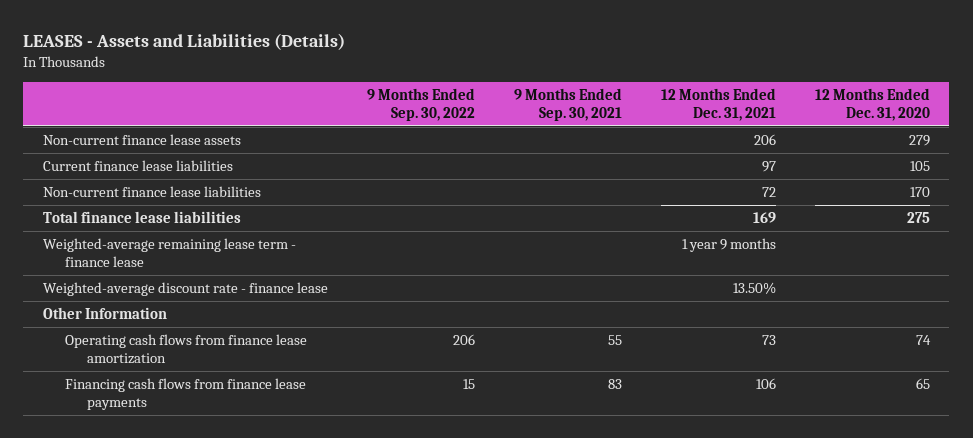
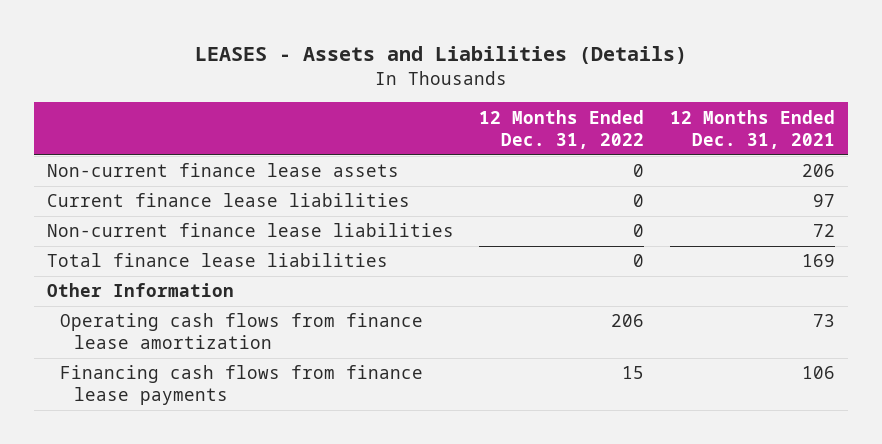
[366,88,475,121] 9 Months Ended Sep. 30, 2022 -> none
[513,88,622,121] 9 Months Ended Sep. 30, 2021 -> none
[814,88,930,121] 12 Months Ended Dec. 31, 2020 -> none
none -> [479,109,645,149] 12 Months Ended Dec. 31, 2022
[42,238,296,267] Weighted-average remaining lease term - finance lease -> none
[42,282,328,297] Weighted-average discount rate - finance lease -> none

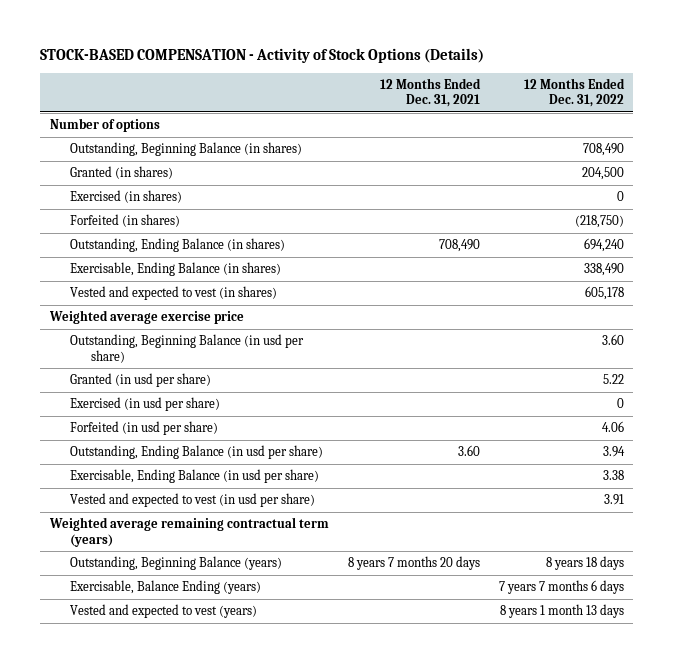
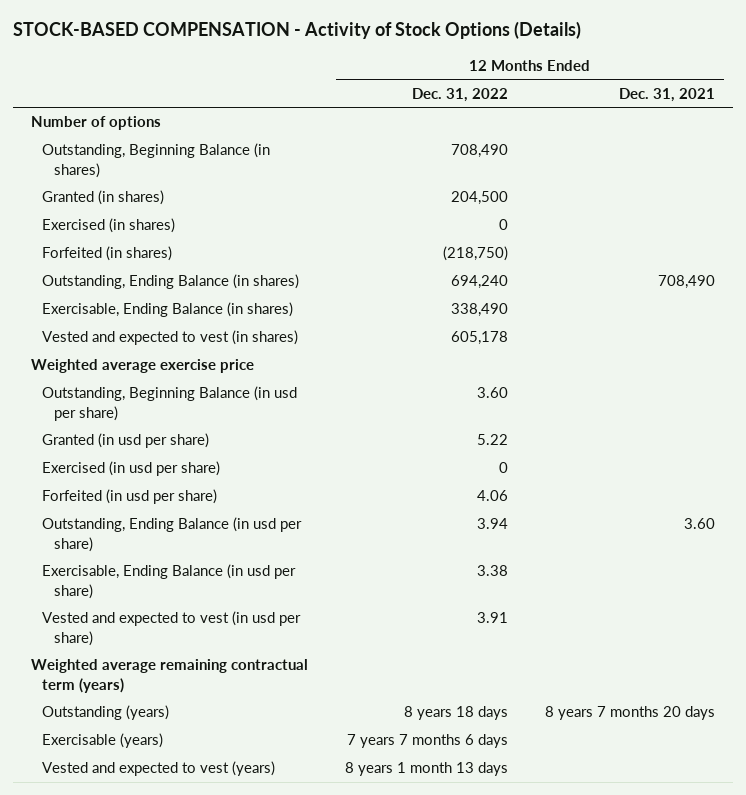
[70,556,283,571] Outstanding, Beginning Balance (years) -> [42,705,170,721] Outstanding (years)
[70,580,262,595] Exercisable, Balance Ending (years) -> [42,733,164,749] Exercisable (years)

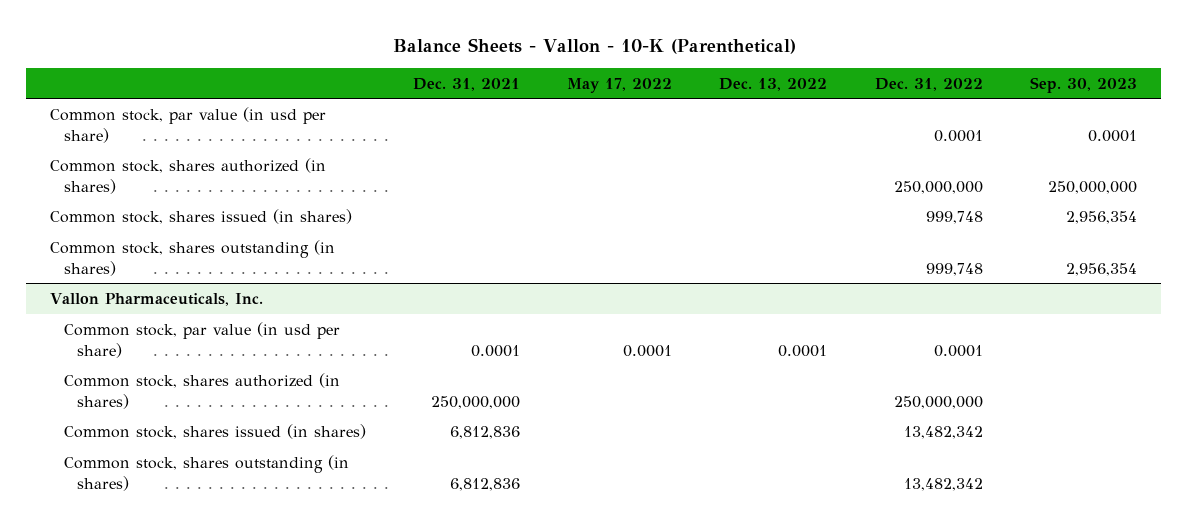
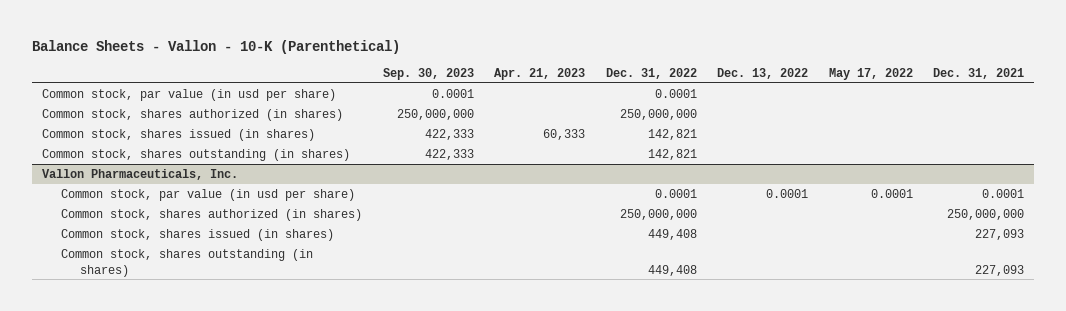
none -> [494,67,586,80] Apr. 21, 2023
[925,210,983,224] 999,748 -> [647,128,697,140] 142,821
[1066,210,1138,224] 2,956,354 -> [424,128,474,140] 422,333
[925,262,983,276] 999,748 -> [647,148,697,160] 142,821
[1066,262,1138,276] 2,956,354 -> [424,148,474,160] 422,333
[449,425,520,439] 6,812,836 -> [975,228,1025,240] 227,093
[903,425,983,439] 13,482,342 -> [647,228,697,240] 449,408
[449,477,520,491] 6,812,836 -> [975,264,1025,276] 227,093
[903,477,983,491] 13,482,342 -> [647,264,697,276] 449,408

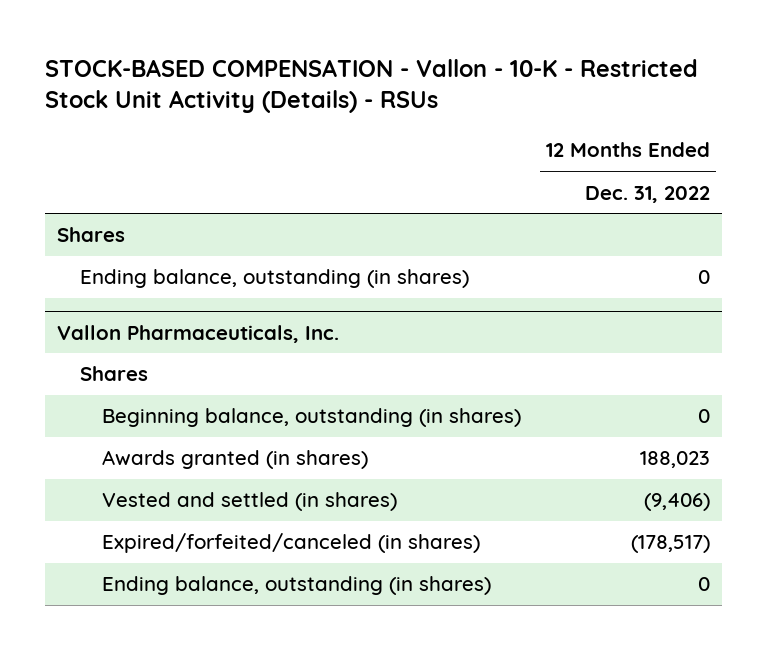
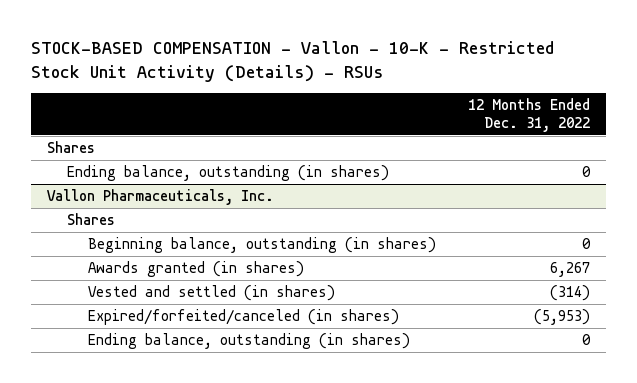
[639,451,710,469] 188,023 -> [550,262,591,278] 6,267
[643,493,710,512] (9,406) -> [550,285,591,302] (314)
[630,535,710,554] (178,517) -> [534,309,591,326] (5,953)

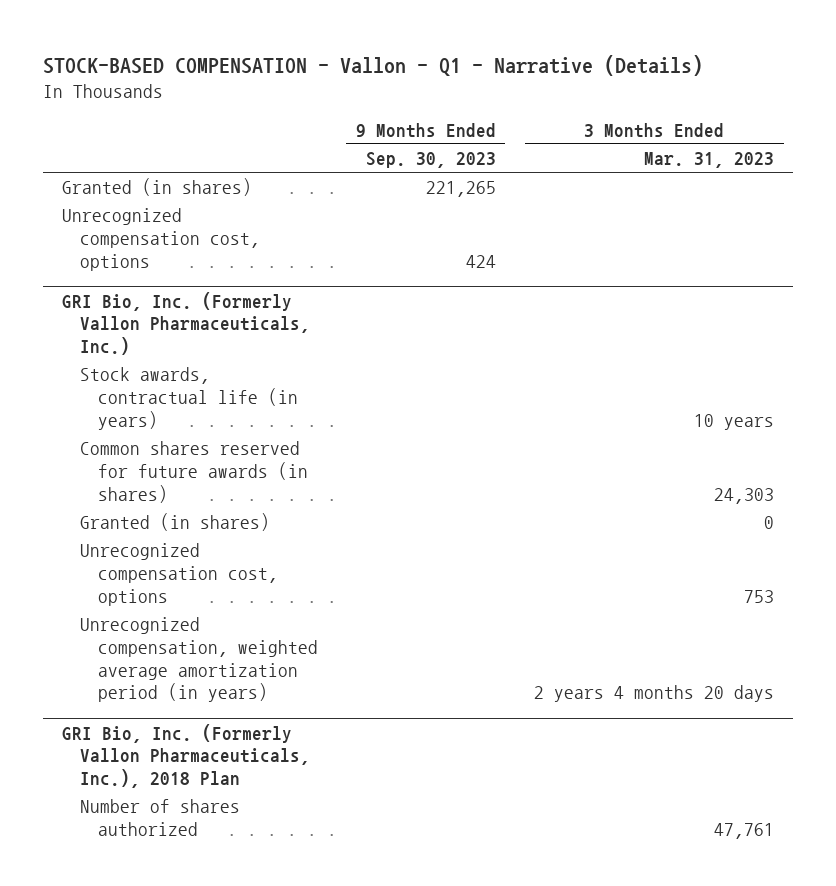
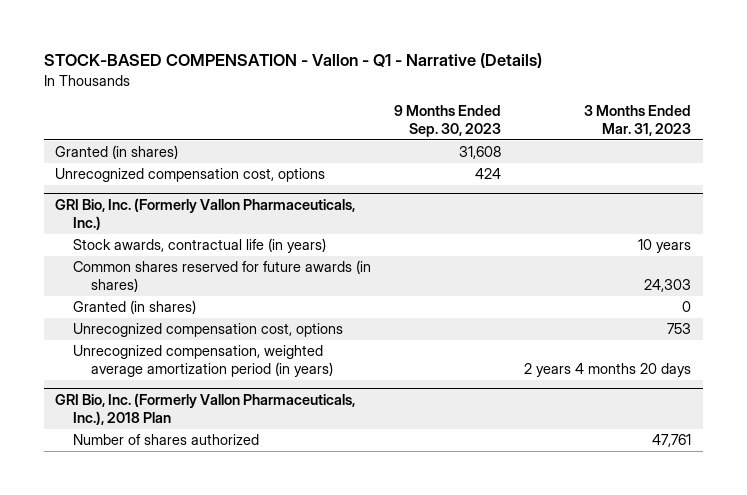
[425,181,496,198] 221,265 -> [459,146,502,160] 31,608

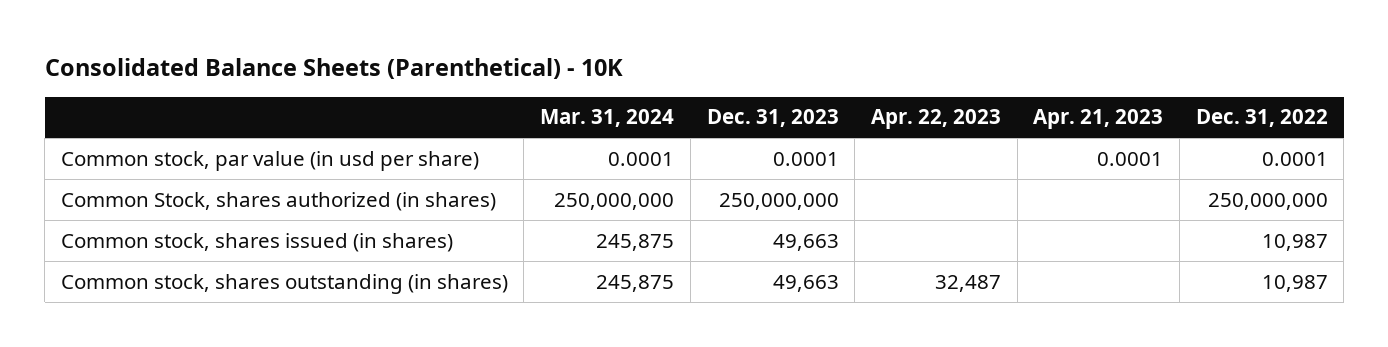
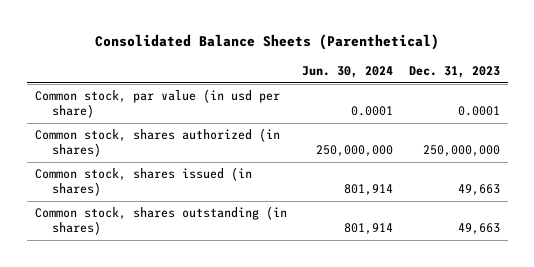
[44,58,623,80] Consolidated Balance Sheets (Parenthetical) - 10K -> [95,33,440,50] Consolidated Balance Sheets (Parenthetical)
[540,109,675,128] Mar. 31, 2024 -> none
[870,109,1001,130] Apr. 22, 2023 -> none
[1033,109,1164,130] Apr. 21, 2023 -> none
[1195,109,1328,128] Dec. 31, 2022 -> none
none -> [302,65,394,78] Jun. 30, 2024
[60,191,496,211] Common Stock, shares authorized (in shares) -> [34,128,280,158] Common stock, shares authorized (in shares)

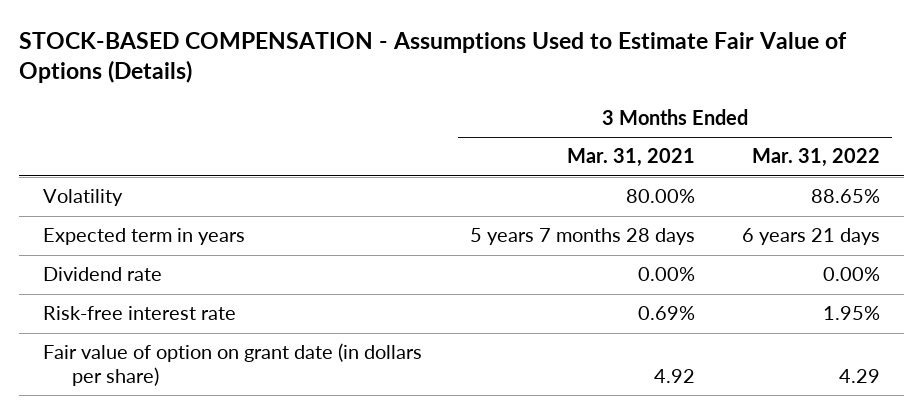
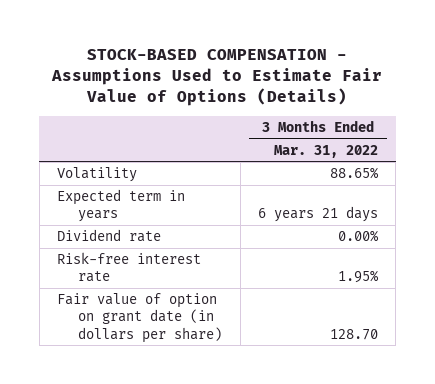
[566,148,695,168] Mar. 31, 2021 -> none
[839,369,881,384] 4.29 -> [329,328,378,340] 128.70

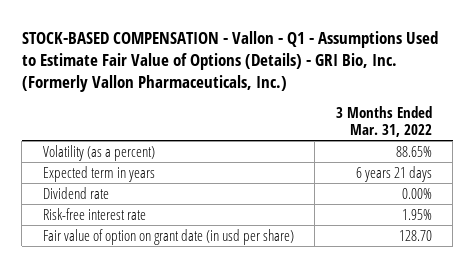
[51,49,383,107] STOCK-BASED COMPENSATION - Assumptions Used to Estimate Fair Value of Options (Details) -> [21,30,438,93] STOCK-BASED COMPENSATION - Vallon - Q1 - Assumptions Used to Estimate Fair Value of Options (Details) - GRI Bio, Inc. (Formerly Vallon Pharmaceuticals, Inc.)
[57,167,138,183] Volatility -> [42,144,155,161] Volatility (as a percent)
[57,293,223,343] Fair value of option on grant date (in dollars per share) -> [42,228,294,245] Fair value of option on grant date (in usd per share)

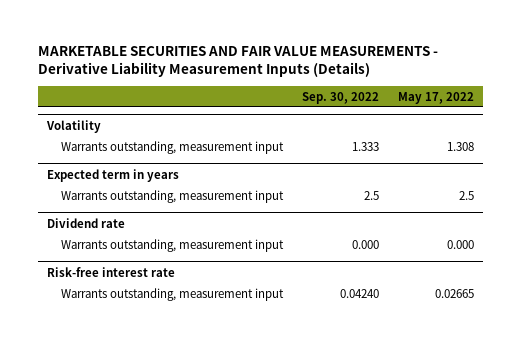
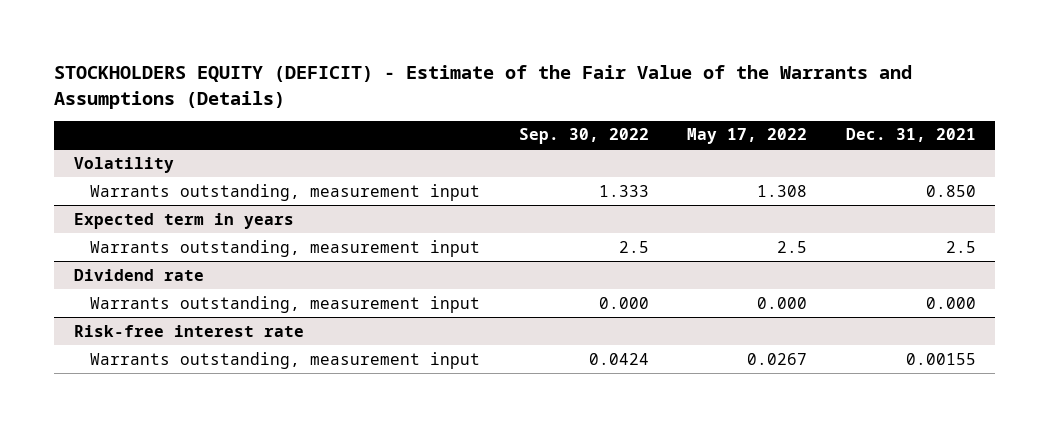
[37,45,438,77] MARKETABLE SECURITIES AND FAIR VALUE MEASUREMENTS - Derivative Liability Measurement Inputs (Details) -> [54,65,913,109] STOCKHOLDERS EQUITY (DEFICIT) - Estimate of the Fair Value of the Warrants and Assumptions (Details)
none -> [846,128,977,143] Dec. 31, 2021
[340,288,380,298] 0.04240 -> [588,352,649,365] 0.0424
[435,288,475,298] 0.02665 -> [747,352,808,365] 0.0267

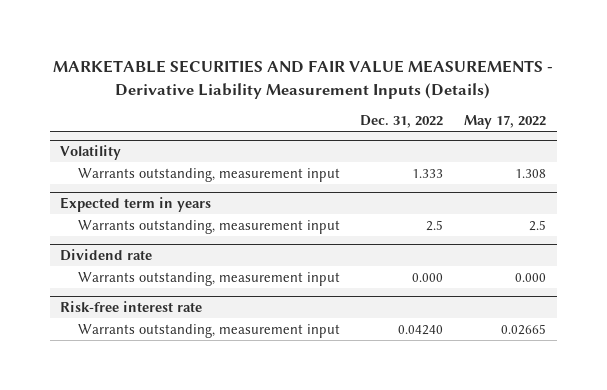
[54,65,913,109] STOCKHOLDERS EQUITY (DEFICIT) - Estimate of the Fair Value of the Warrants and Assumptions (Details) -> [53,60,554,99] MARKETABLE SECURITIES AND FAIR VALUE MEASUREMENTS - Derivative Liability Measurement Inputs (Details)
[518,128,649,145] Sep. 30, 2022 -> none
[846,128,977,143] Dec. 31, 2021 -> none
none -> [360,115,444,129] Dec. 31, 2022
[747,352,808,365] 0.0267 -> [501,323,547,335] 0.02665

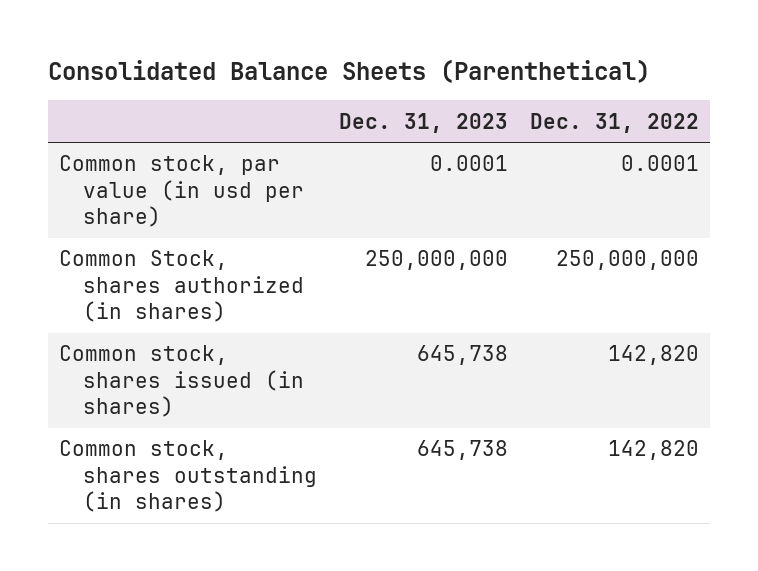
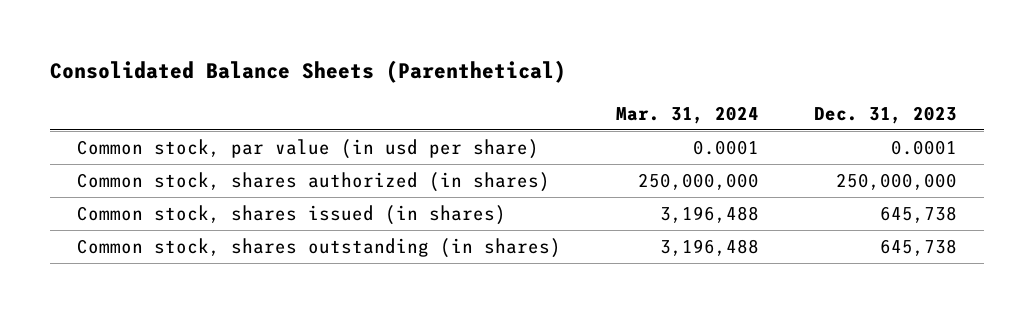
[529,112,699,133] Dec. 31, 2022 -> none
none -> [616,105,760,124] Mar. 31, 2024
[59,250,305,323] Common Stock, shares authorized (in shares) -> [77,171,551,192] Common stock, shares authorized (in shares)

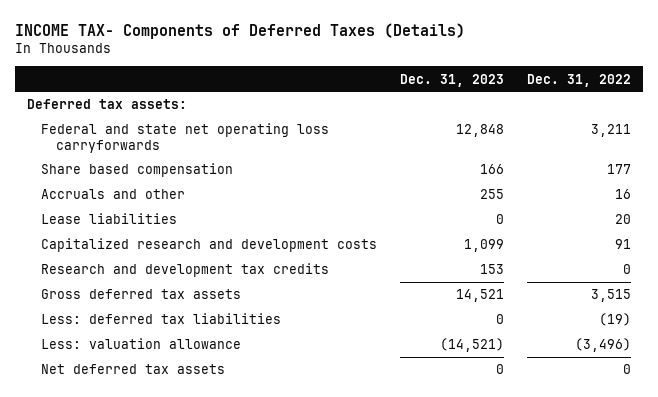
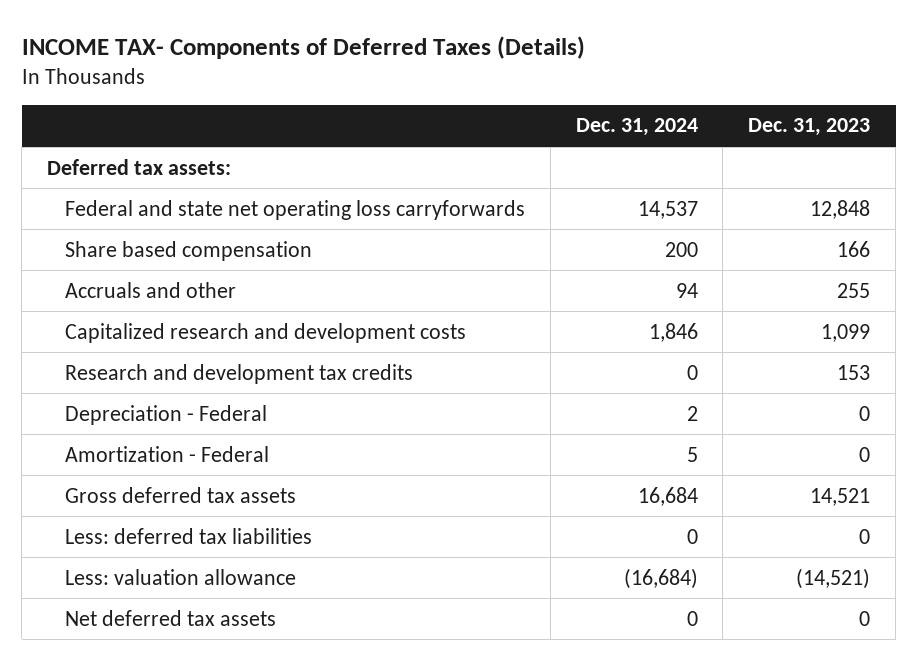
[527,73,632,87] Dec. 31, 2022 -> none
none -> [575,118,698,137] Dec. 31, 2024
[41,213,178,225] Lease liabilities -> none
none -> [64,404,267,425] Depreciation - Federal
none -> [64,445,269,462] Amortization - Federal

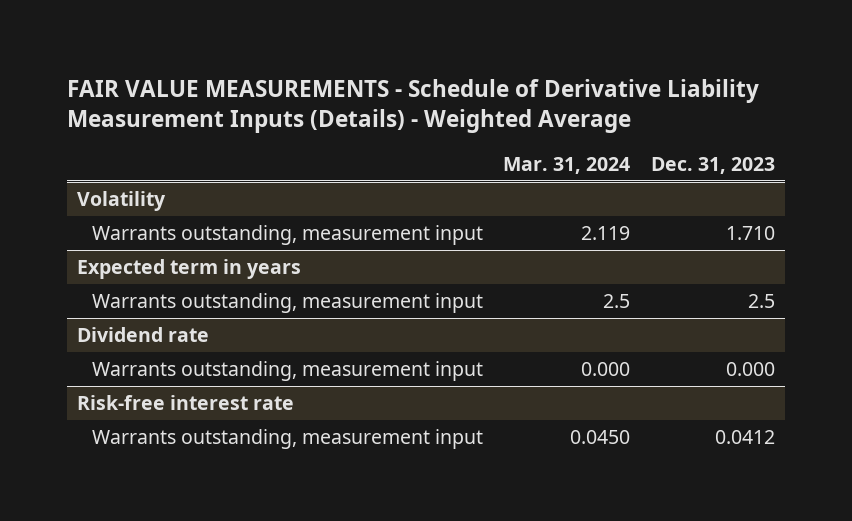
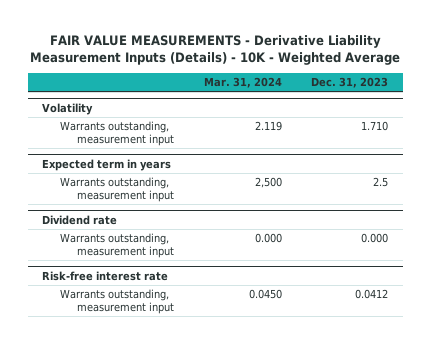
[66,79,759,134] FAIR VALUE MEASUREMENTS - Schedule of Derivative Liability Measurement Inputs (Details) - Weighted Average -> [30,34,401,66] FAIR VALUE MEASUREMENTS - Derivative Liability Measurement Inputs (Details) - 10K - Weighted Average
[603,293,631,308] 2.5 -> [254,177,282,189] 2,500

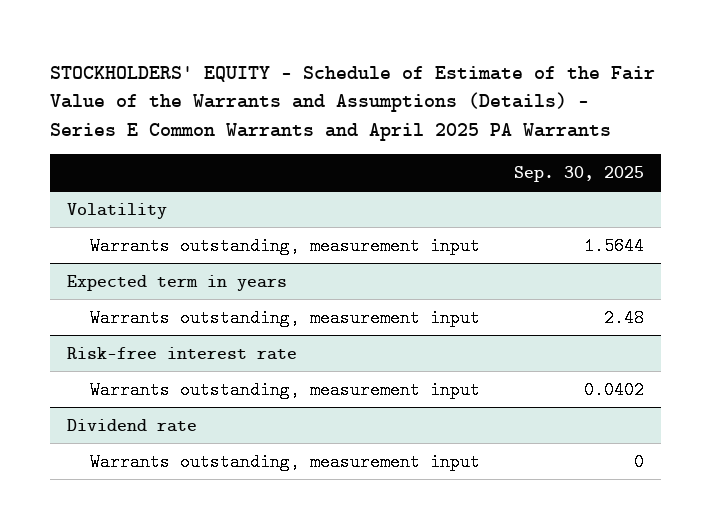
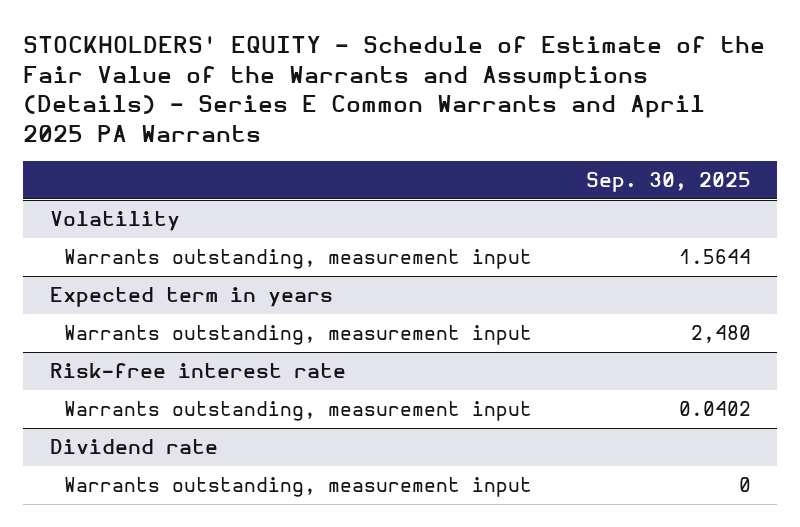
[604,308,645,327] 2.48 -> [690,325,751,344] 2,480

